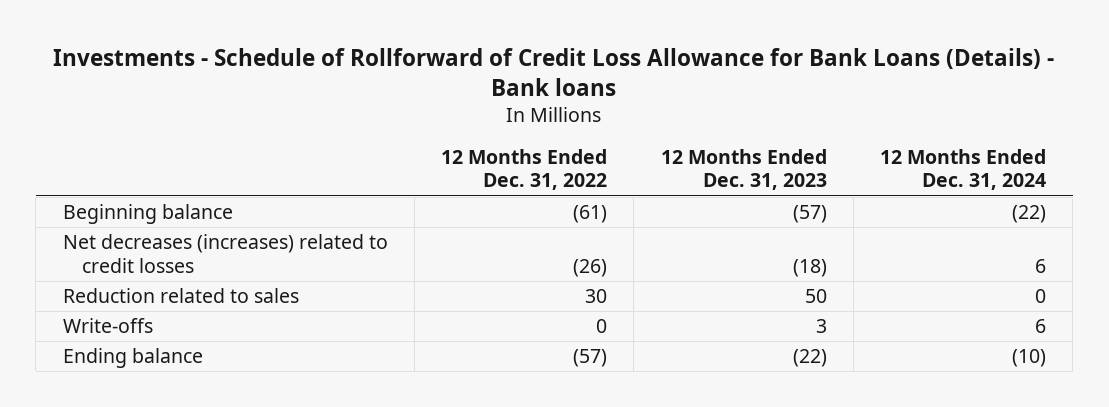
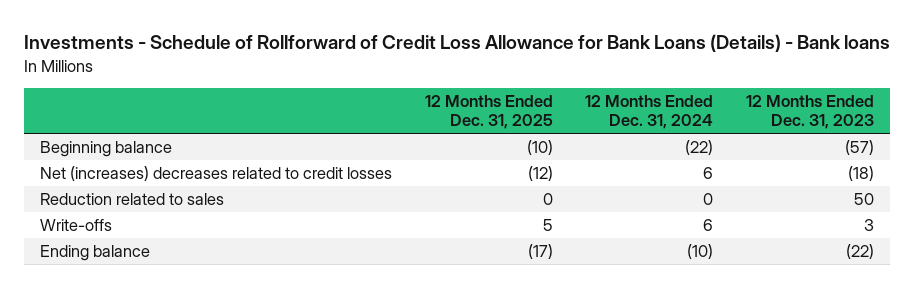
[441,148,608,191] 12 Months Ended Dec. 31, 2022 -> none
none -> [424,95,553,130] 12 Months Ended Dec. 31, 2025
[62,234,388,273] Net decreases (increases) related to credit losses -> [40,166,393,182] Net (increases) decreases related to credit losses

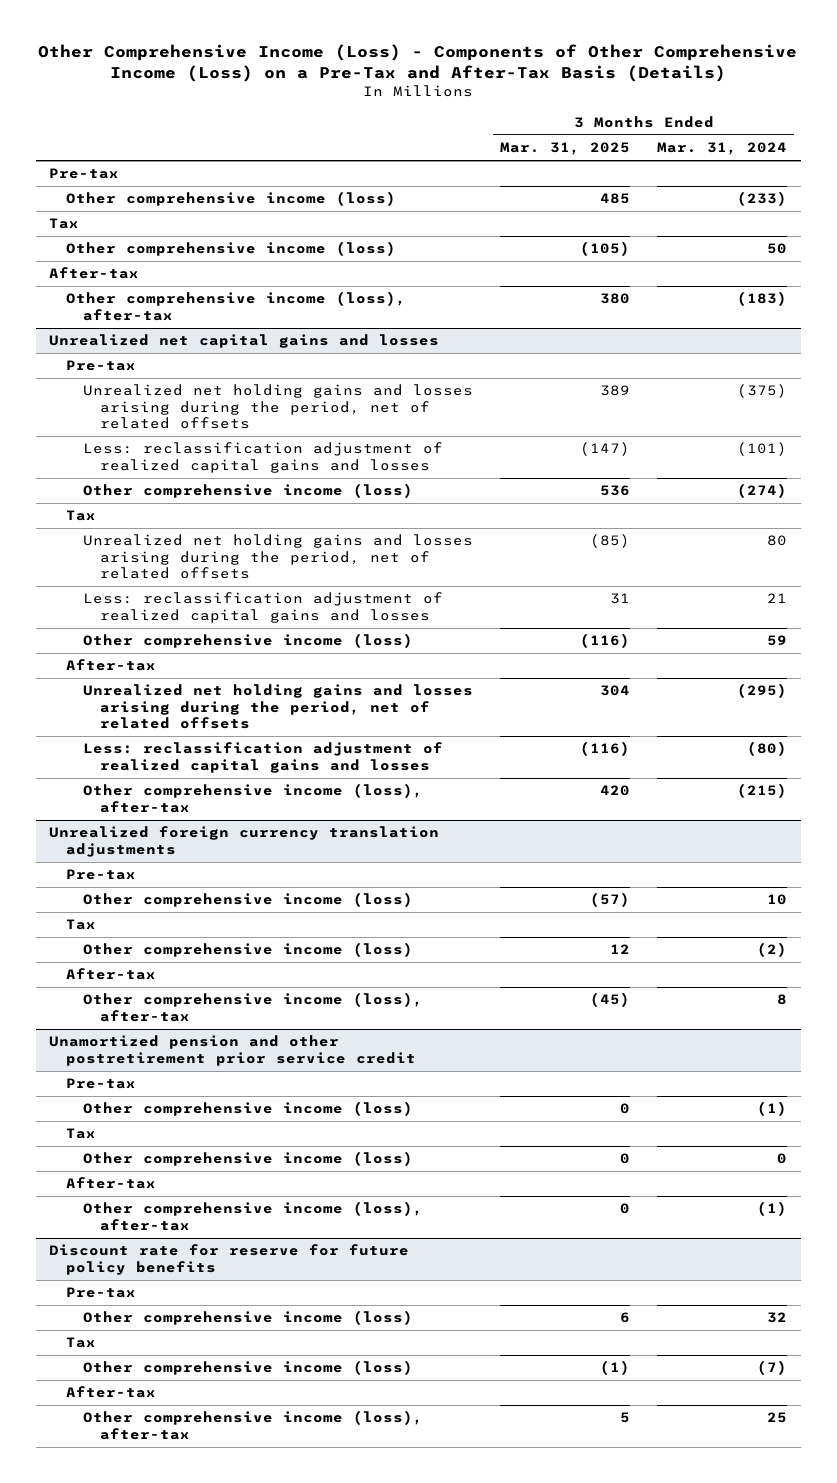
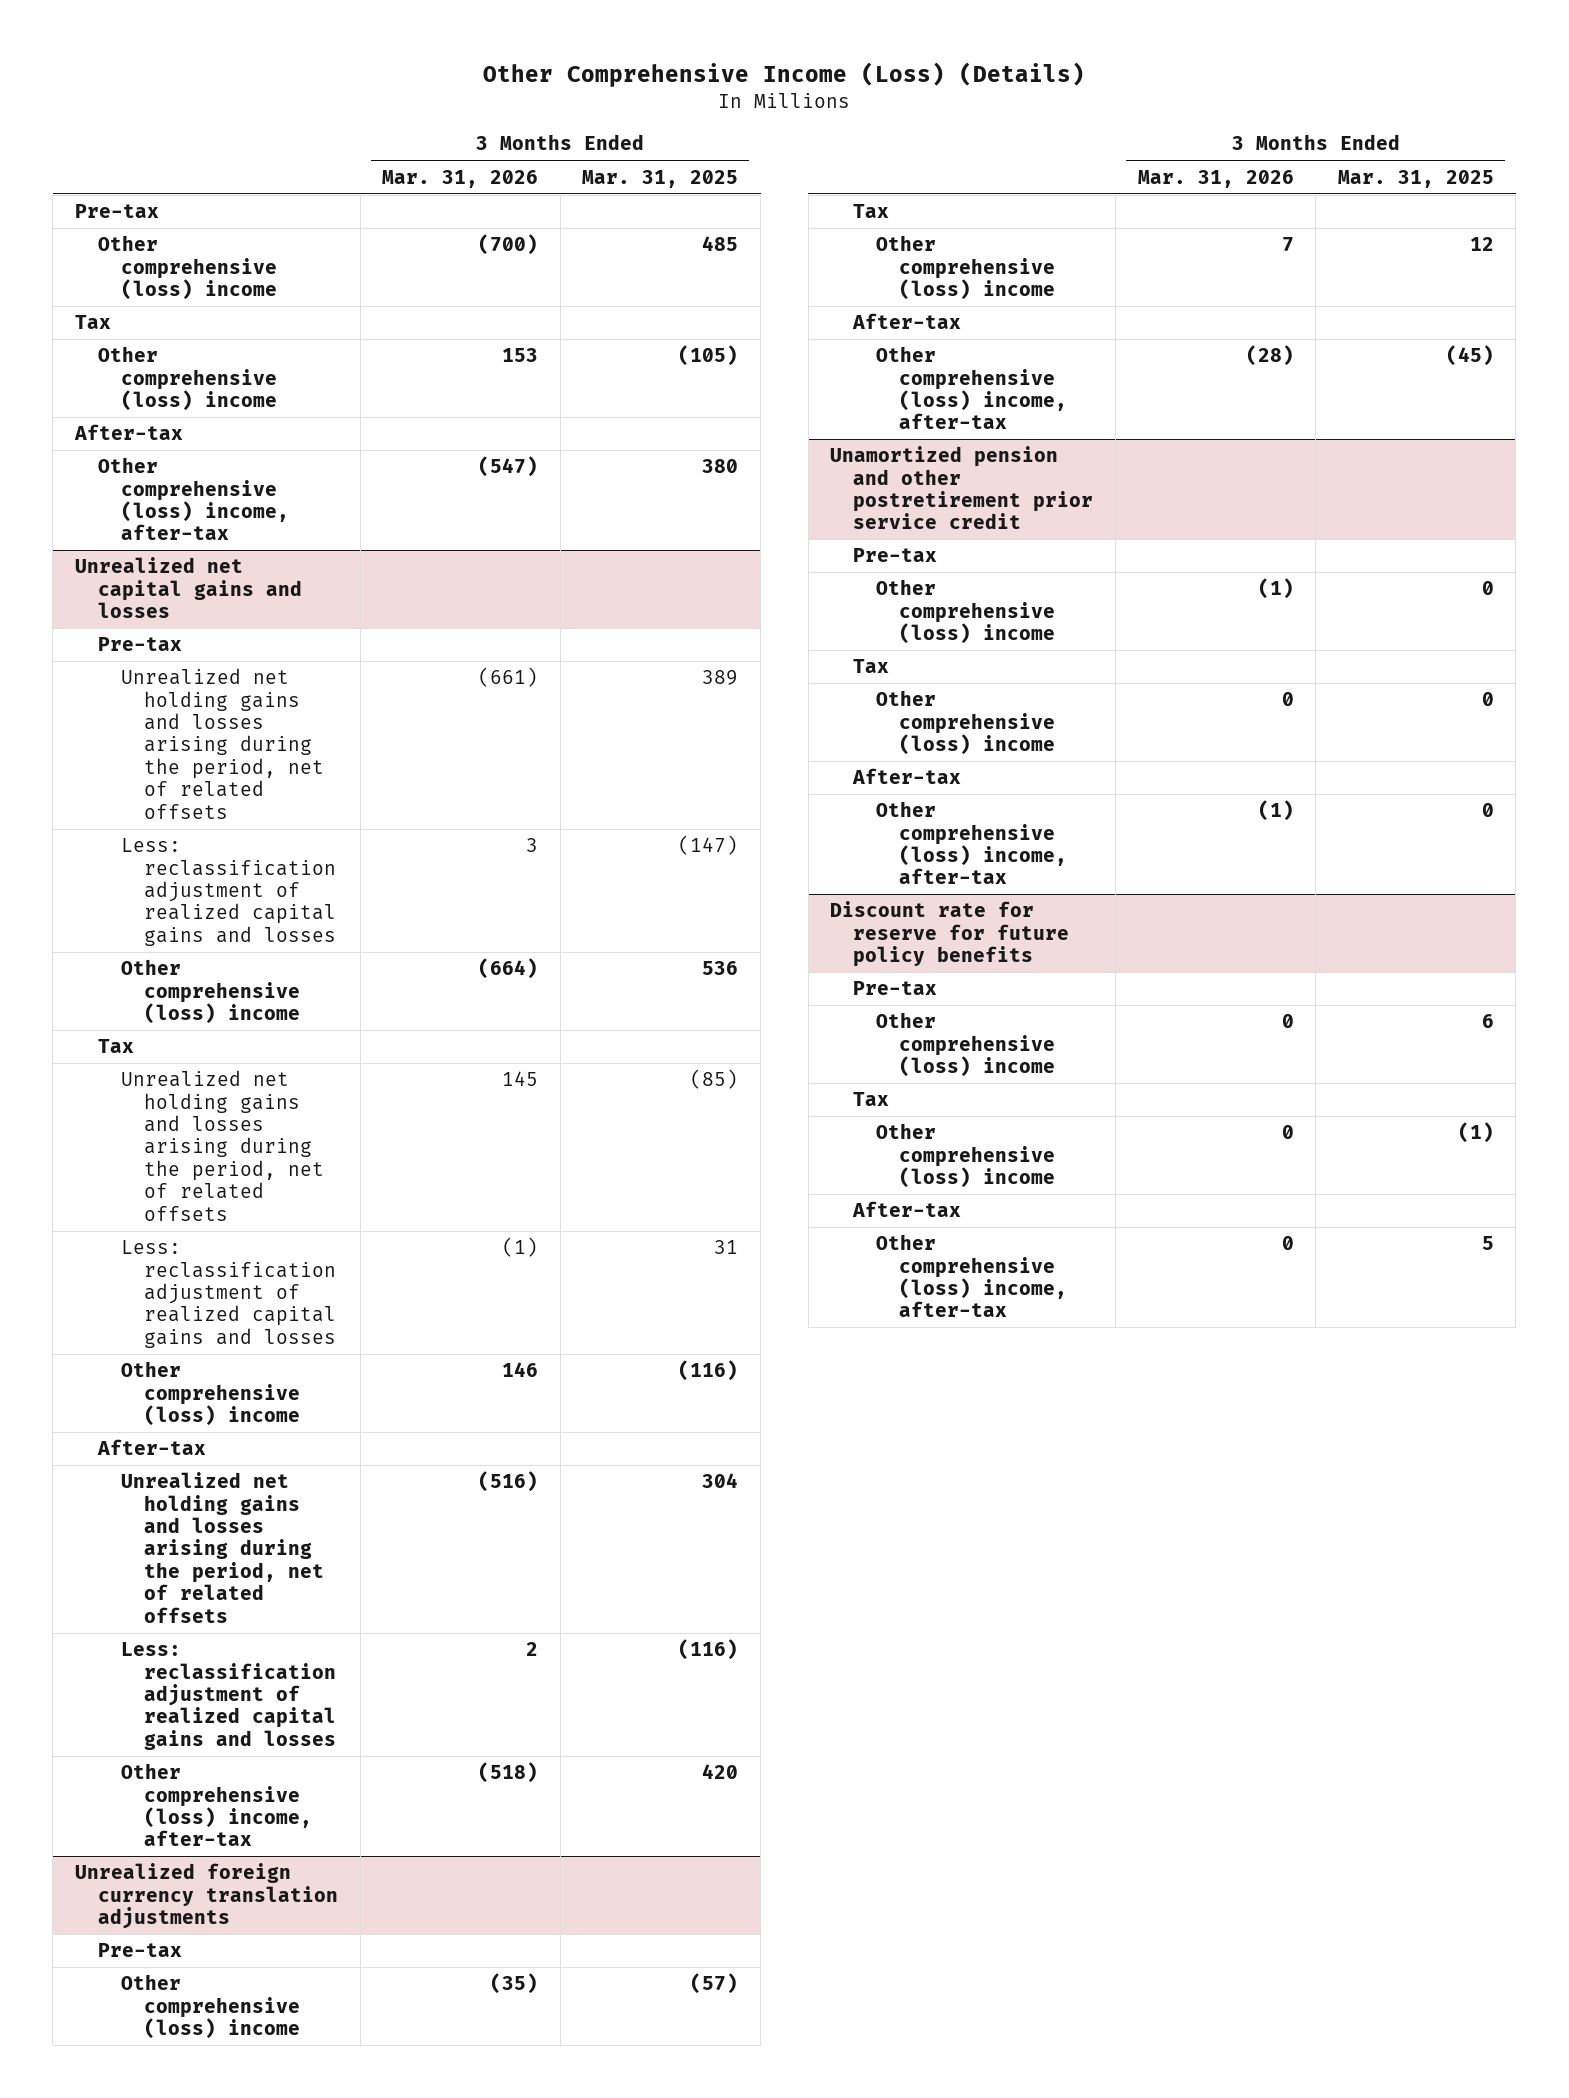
[38,43,798,82] Other Comprehensive Income (Loss) - Components of Other Comprehensive Income (Loss) on a Pre-Tax and After-Tax Basis (Details) -> [483,62,1086,88] Other Comprehensive Income (Loss) (Details)
[657,142,788,156] Mar. 31, 2024 -> none
none -> [382,169,539,188] Mar. 31, 2026
[66,191,397,207] Other comprehensive income (loss) -> [97,235,277,301] Other comprehensive (loss) income
[66,241,397,257] Other comprehensive income (loss) -> [97,346,277,412] Other comprehensive (loss) income
[66,291,407,321] Other comprehensive income (loss), after-tax -> [97,457,289,541] Other comprehensive (loss) income, after-tax
[83,483,414,499] Other comprehensive income (loss) -> [120,959,300,1025] Other comprehensive (loss) income
[83,633,414,649] Other comprehensive income (loss) -> [120,1361,300,1427] Other comprehensive (loss) income
[83,783,424,813] Other comprehensive income (loss), after-tax -> [120,1763,312,1847] Other comprehensive (loss) income, after-tax
[83,892,414,908] Other comprehensive income (loss) -> [120,1974,300,2040] Other comprehensive (loss) income
[83,942,414,958] Other comprehensive income (loss) -> [876,235,1056,301] Other comprehensive (loss) income
[83,992,424,1022] Other comprehensive income (loss), after-tax -> [876,346,1068,430] Other comprehensive (loss) income, after-tax
[83,1101,414,1117] Other comprehensive income (loss) -> [876,579,1056,645] Other comprehensive (loss) income
[83,1151,414,1167] Other comprehensive income (loss) -> [876,690,1056,756] Other comprehensive (loss) income
[83,1201,424,1231] Other comprehensive income (loss), after-tax -> [876,801,1068,885] Other comprehensive (loss) income, after-tax
[83,1310,414,1326] Other comprehensive income (loss) -> [876,1012,1056,1078] Other comprehensive (loss) income
[83,1360,414,1376] Other comprehensive income (loss) -> [876,1123,1056,1189] Other comprehensive (loss) income
[83,1410,424,1440] Other comprehensive income (loss), after-tax -> [876,1234,1068,1318] Other comprehensive (loss) income, after-tax

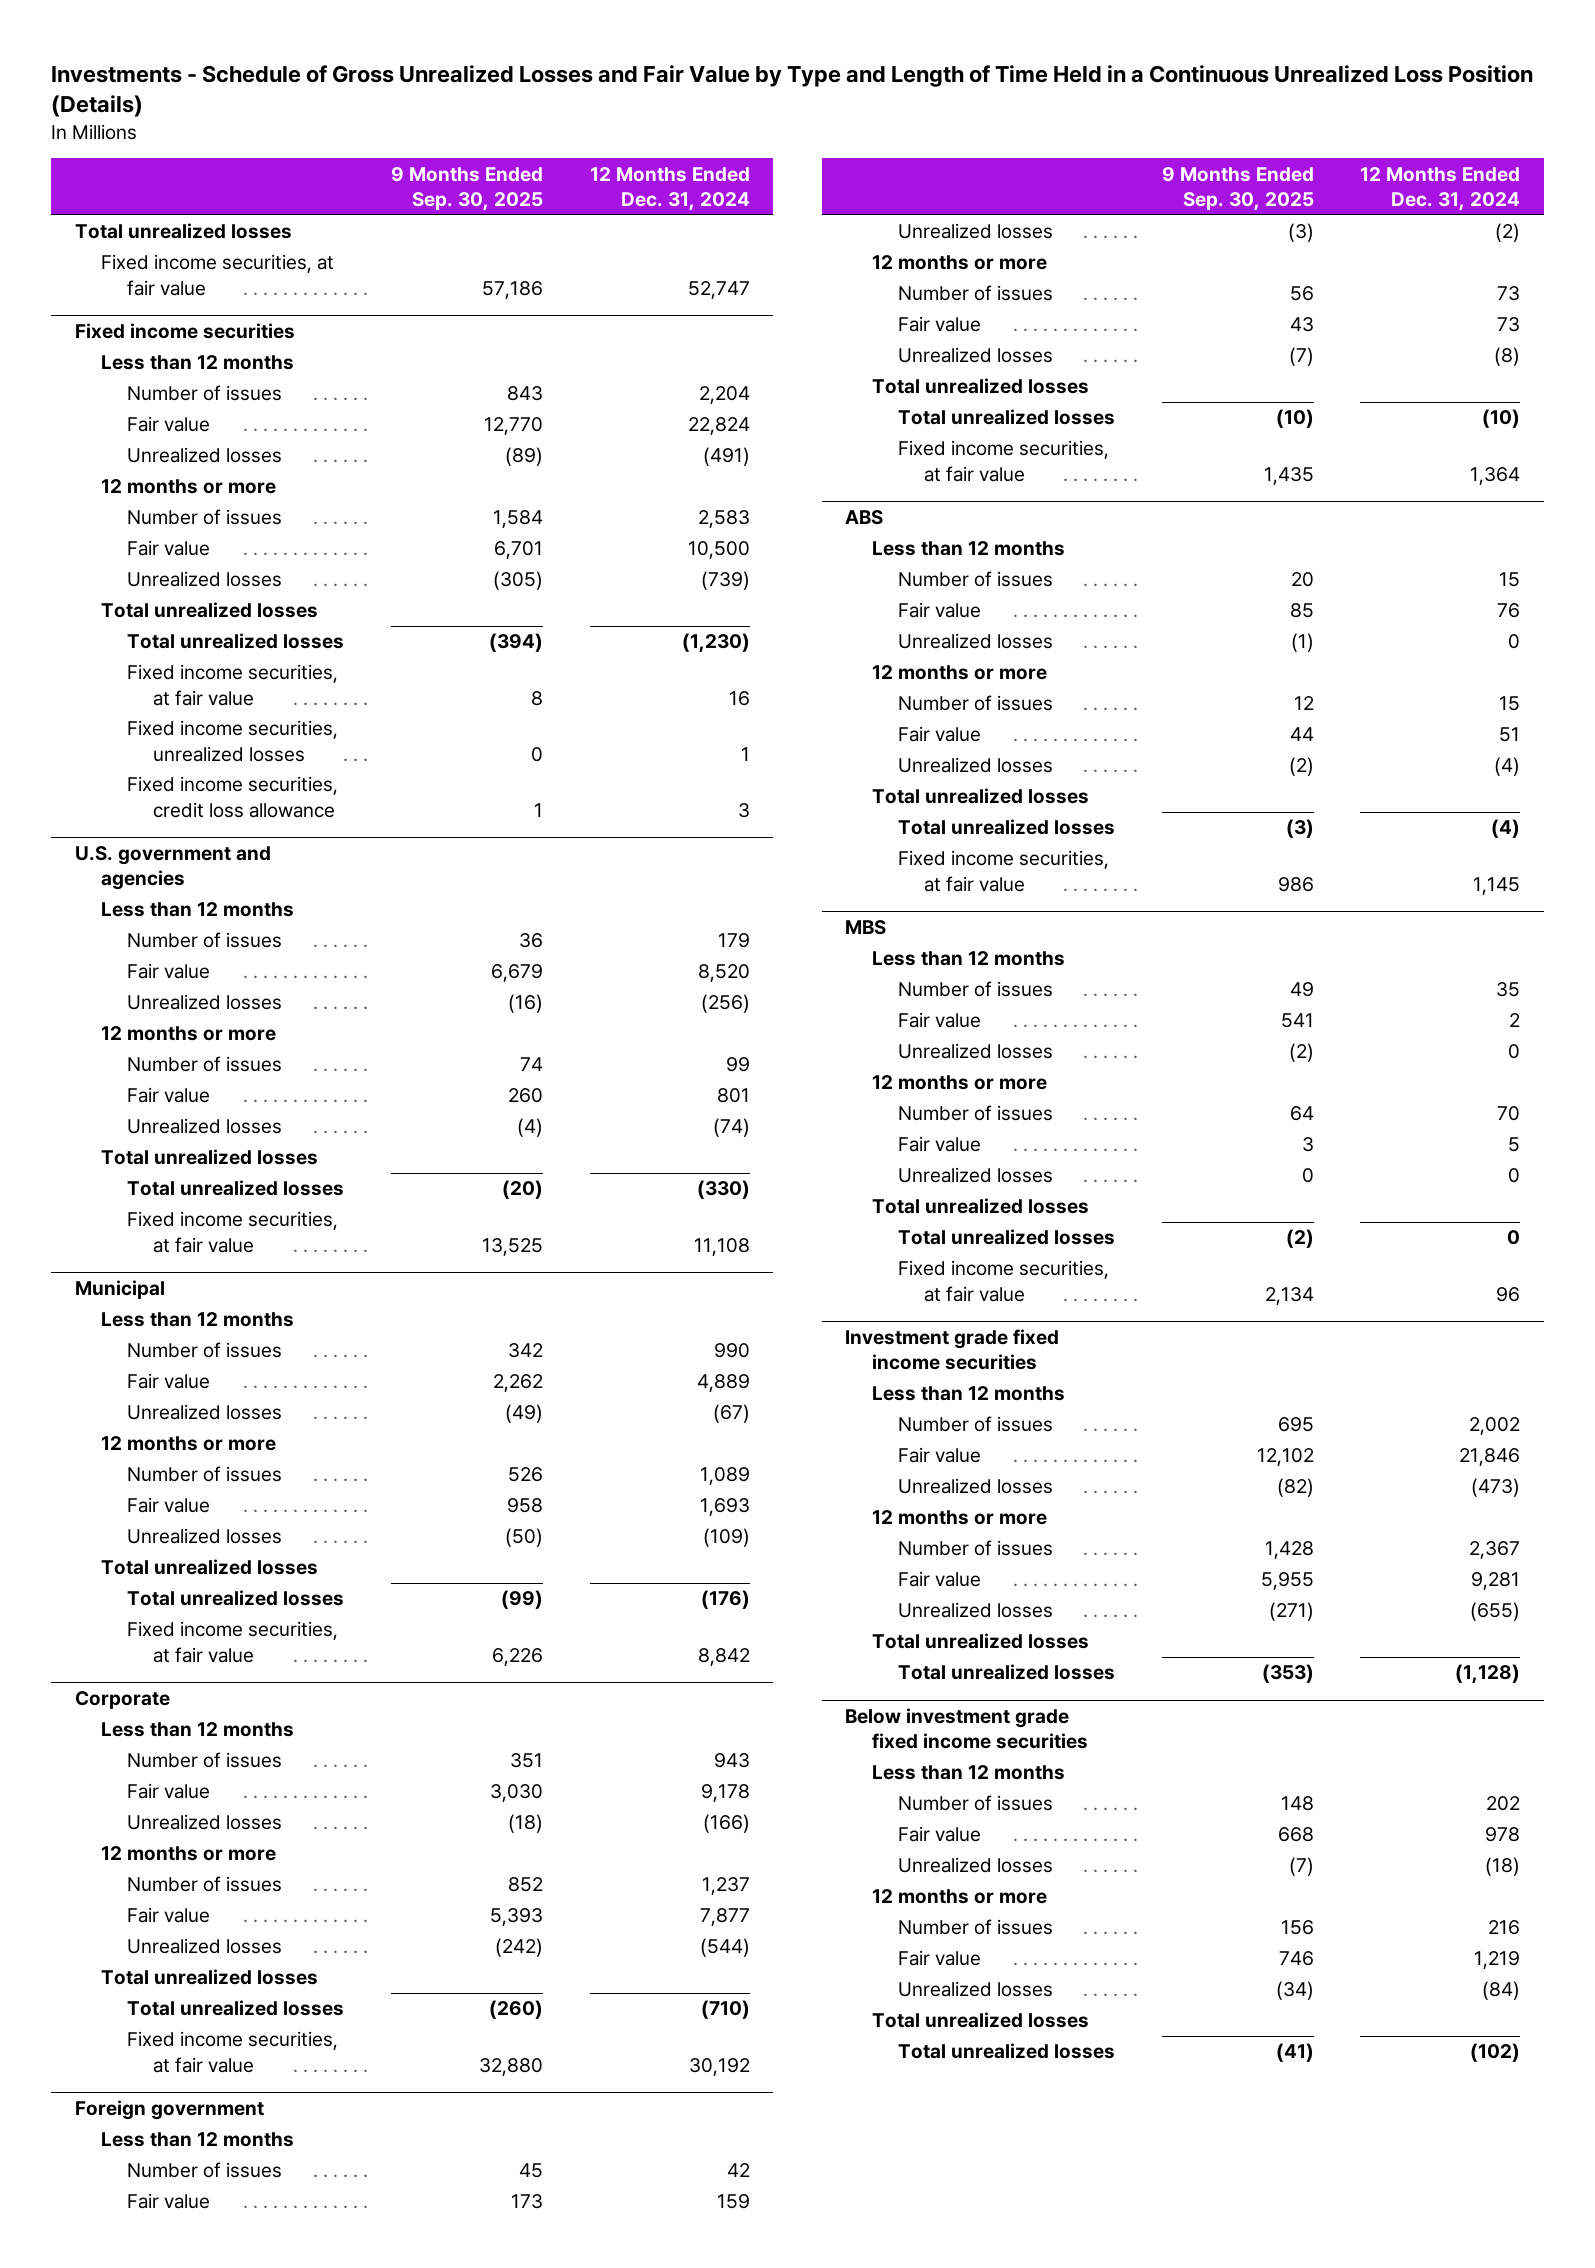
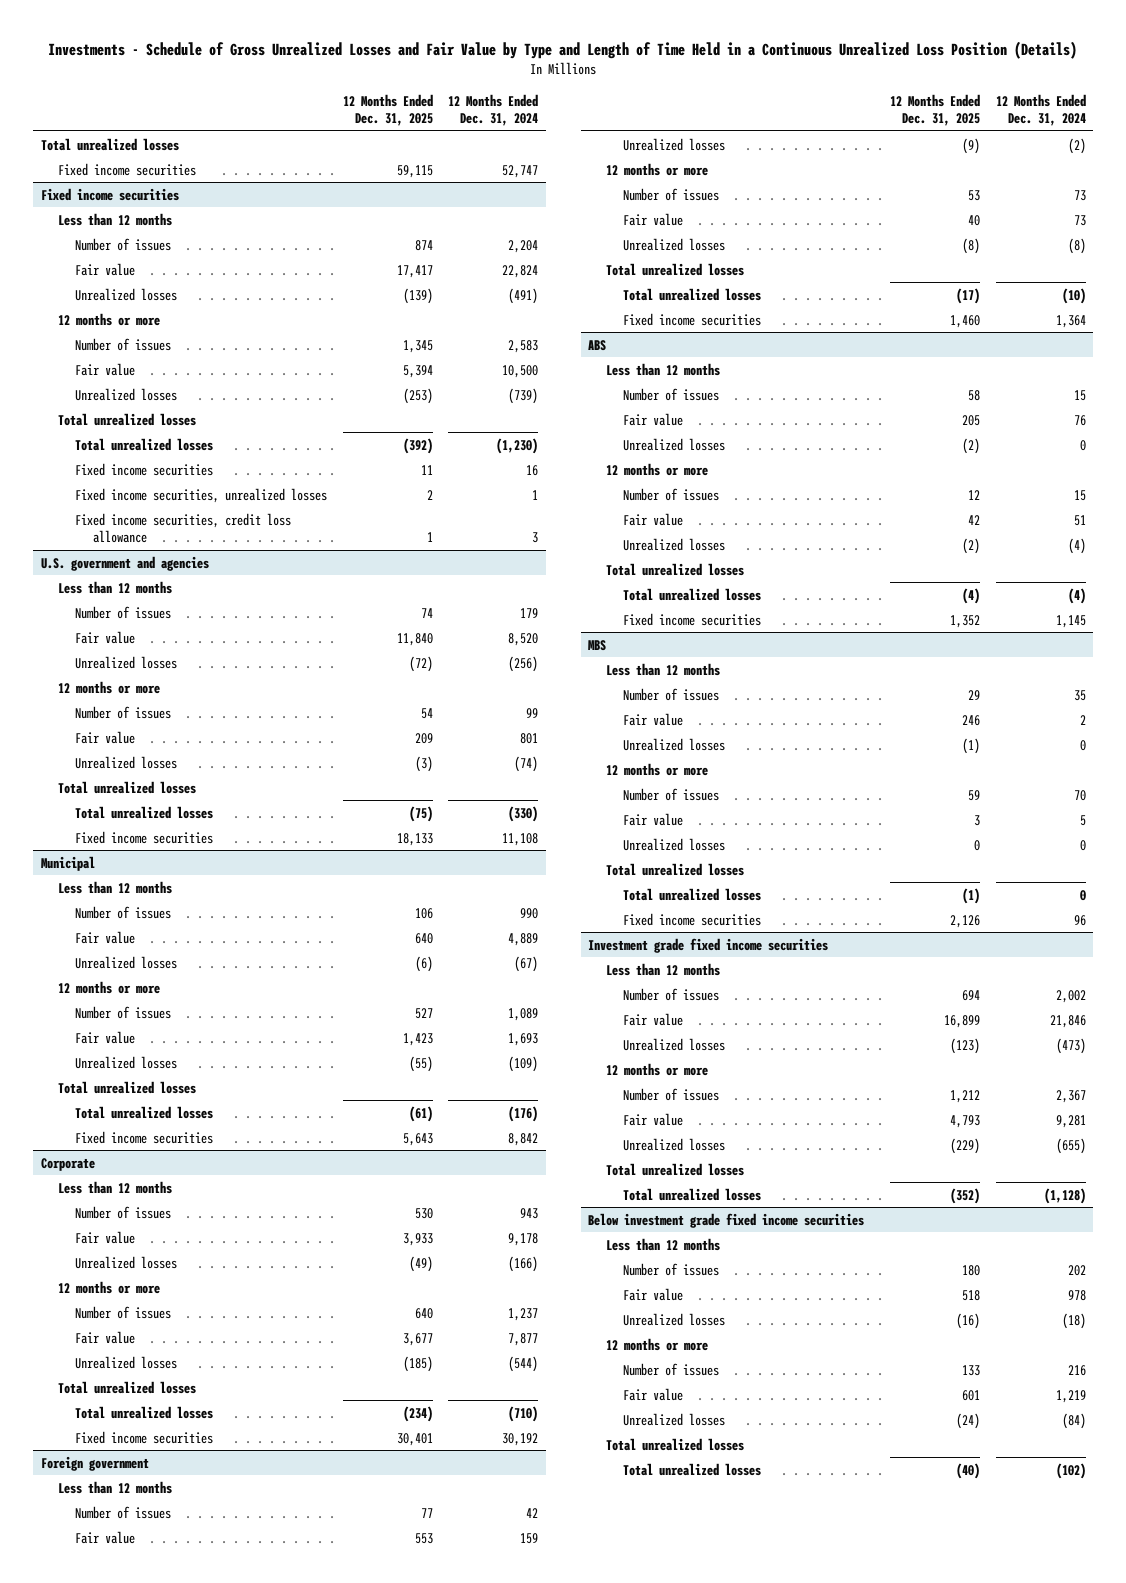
[390,166,543,212] 9 Months Ended Sep. 30, 2025 -> none
none -> [342,93,433,127] 12 Months Ended Dec. 31, 2025
[100,254,334,296] Fixed income securities, at fair value -> [58,162,197,176] Fixed income securities
[127,664,339,706] Fixed income securities, at fair value -> [75,462,214,476] Fixed income securities
[127,1211,339,1253] Fixed income securities, at fair value -> [75,830,214,844] Fixed income securities
[127,1621,339,1663] Fixed income securities, at fair value -> [75,1130,214,1144] Fixed income securities
[127,2031,339,2073] Fixed income securities, at fair value -> [75,1430,214,1444] Fixed income securities
[897,440,1109,482] Fixed income securities, at fair value -> [623,312,762,326] Fixed income securities
[897,850,1109,892] Fixed income securities, at fair value -> [623,612,762,626] Fixed income securities
[897,1260,1109,1302] Fixed income securities, at fair value -> [623,912,762,926] Fixed income securities

